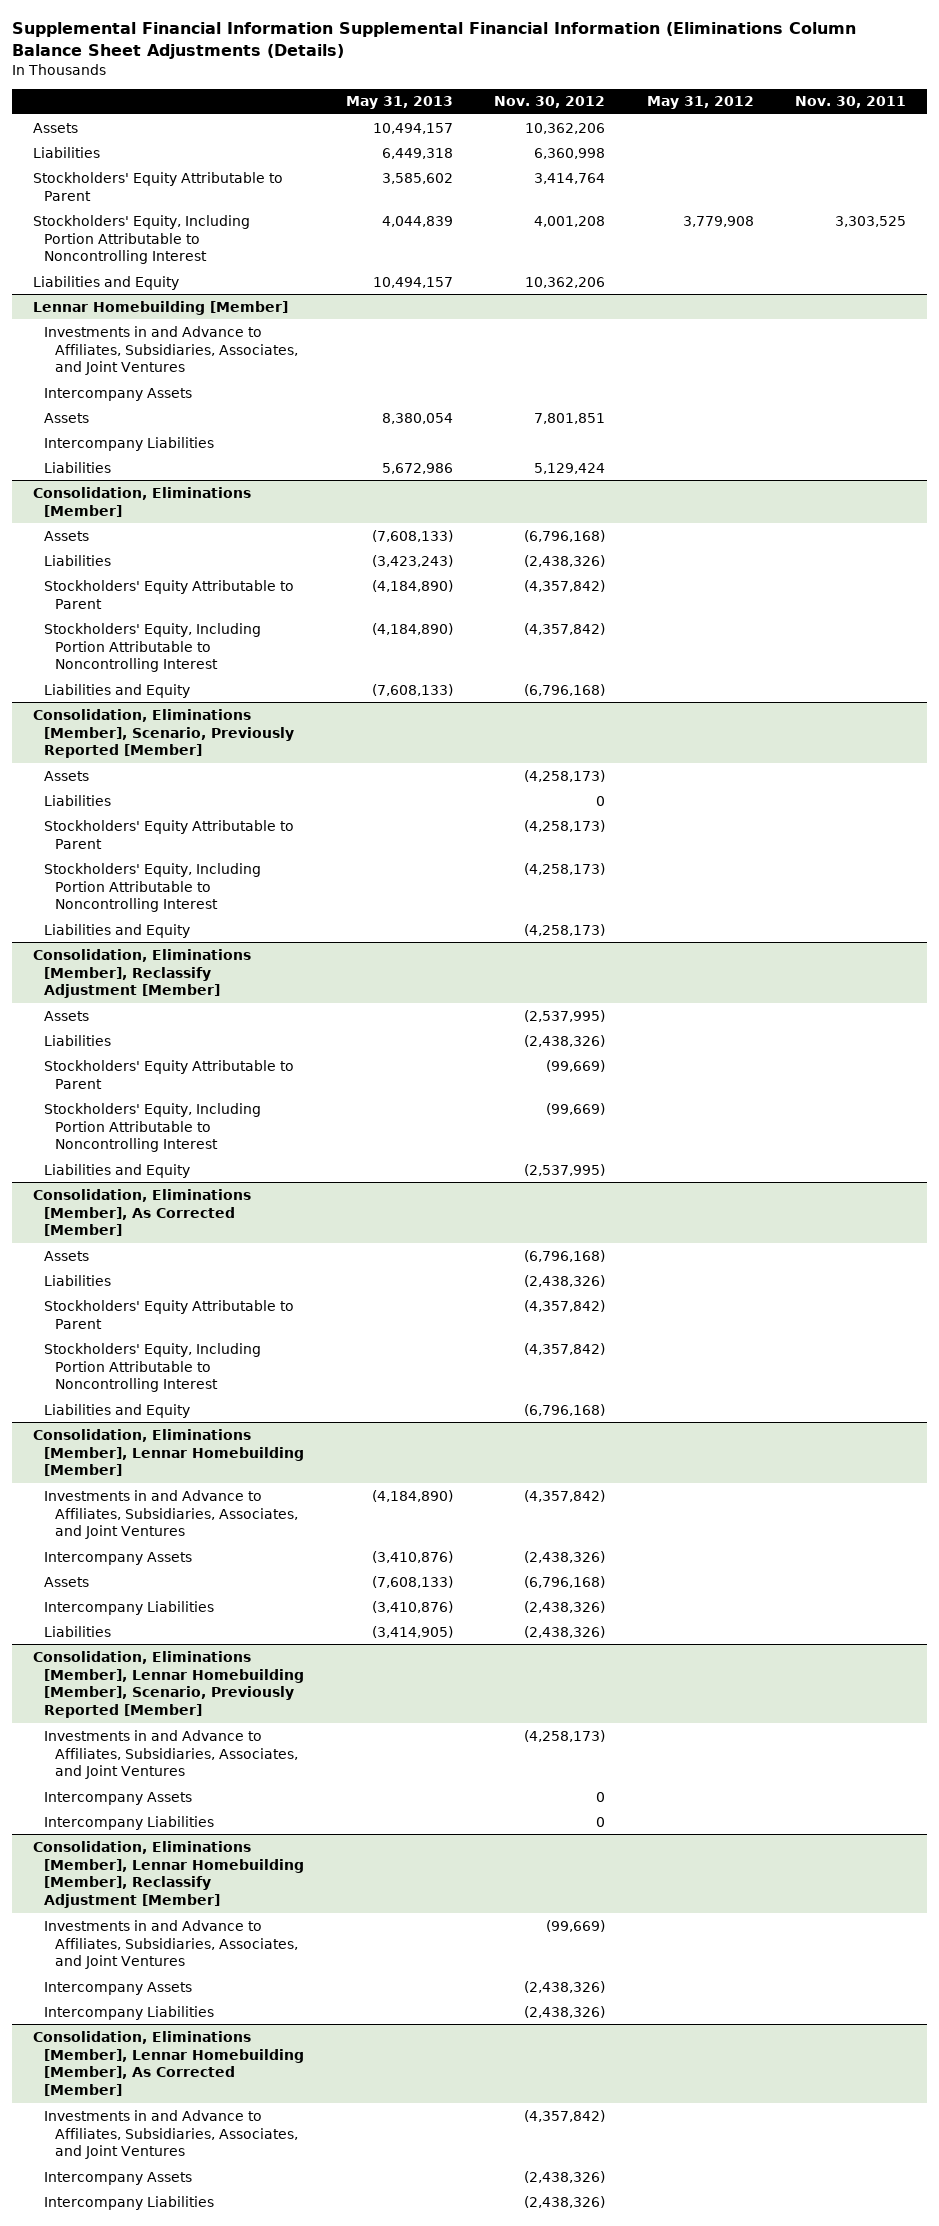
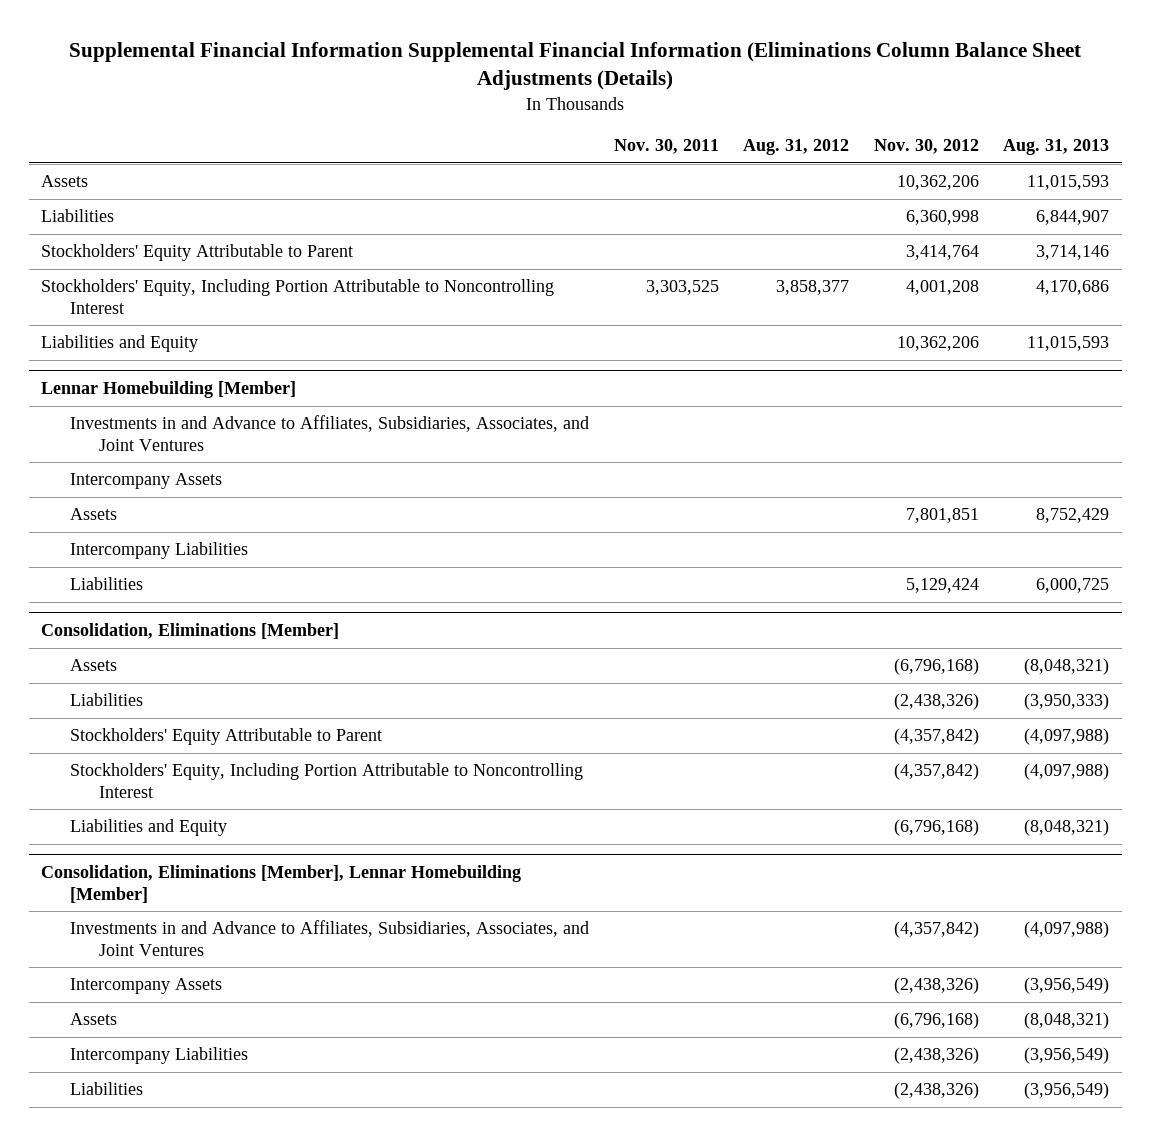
[345,96,453,110] May 31, 2013 -> none
[646,96,754,110] May 31, 2012 -> none
none -> [743,139,850,156] Aug. 31, 2012
none -> [1003,139,1110,156] Aug. 31, 2013
[33,708,295,759] Consolidation, Eliminations [Member], Scenario, Previously Reported [Member] -> none
[44,770,90,781] Assets -> none
[44,794,112,806] Liabilities -> none
[44,819,295,849] Stockholders' Equity Attributable to Parent -> none
[44,862,262,913] Stockholders' Equity, Including Portion Attributable to Noncontrolling Interest -> none
[44,923,191,938] Liabilities and Equity -> none
[33,948,252,999] Consolidation, Eliminations [Member], Reclassify Adjustment [Member] -> none
[44,1010,90,1021] Assets -> none
[44,1034,112,1046] Liabilities -> none
[44,1059,295,1089] Stockholders' Equity Attributable to Parent -> none
[44,1102,262,1153] Stockholders' Equity, Including Portion Attributable to Noncontrolling Interest -> none
[44,1163,191,1178] Liabilities and Equity -> none
[33,1188,252,1237] Consolidation, Eliminations [Member], As Corrected [Member] -> none
[44,1250,90,1261] Assets -> none
[44,1274,112,1286] Liabilities -> none
[44,1299,295,1329] Stockholders' Equity Attributable to Parent -> none
[44,1342,262,1393] Stockholders' Equity, Including Portion Attributable to Noncontrolling Interest -> none
[44,1403,191,1418] Liabilities and Equity -> none
[33,1650,305,1719] Consolidation, Eliminations [Member], Lennar Homebuilding [Member], Scenario, Previously Reported [Member] -> none
[44,1729,299,1780] Investments in and Advance to Affiliates, Subsidiaries, Associates, and Joint Ventures -> none
[44,1791,193,1805] Intercompany Assets -> none
[44,1815,215,1830] Intercompany Liabilities -> none
[33,1840,305,1909] Consolidation, Eliminations [Member], Lennar Homebuilding [Member], Reclassify Adjustment [Member] -> none
[44,1919,299,1970] Investments in and Advance to Affiliates, Subsidiaries, Associates, and Joint Ventures -> none
[44,1981,193,1995] Intercompany Assets -> none
[44,2005,215,2020] Intercompany Liabilities -> none
[33,2030,305,2097] Consolidation, Eliminations [Member], Lennar Homebuilding [Member], As Corrected [Member] -> none
[44,2109,299,2160] Investments in and Advance to Affiliates, Subsidiaries, Associates, and Joint Ventures -> none
[44,2171,193,2185] Intercompany Assets -> none
[44,2195,215,2210] Intercompany Liabilities -> none

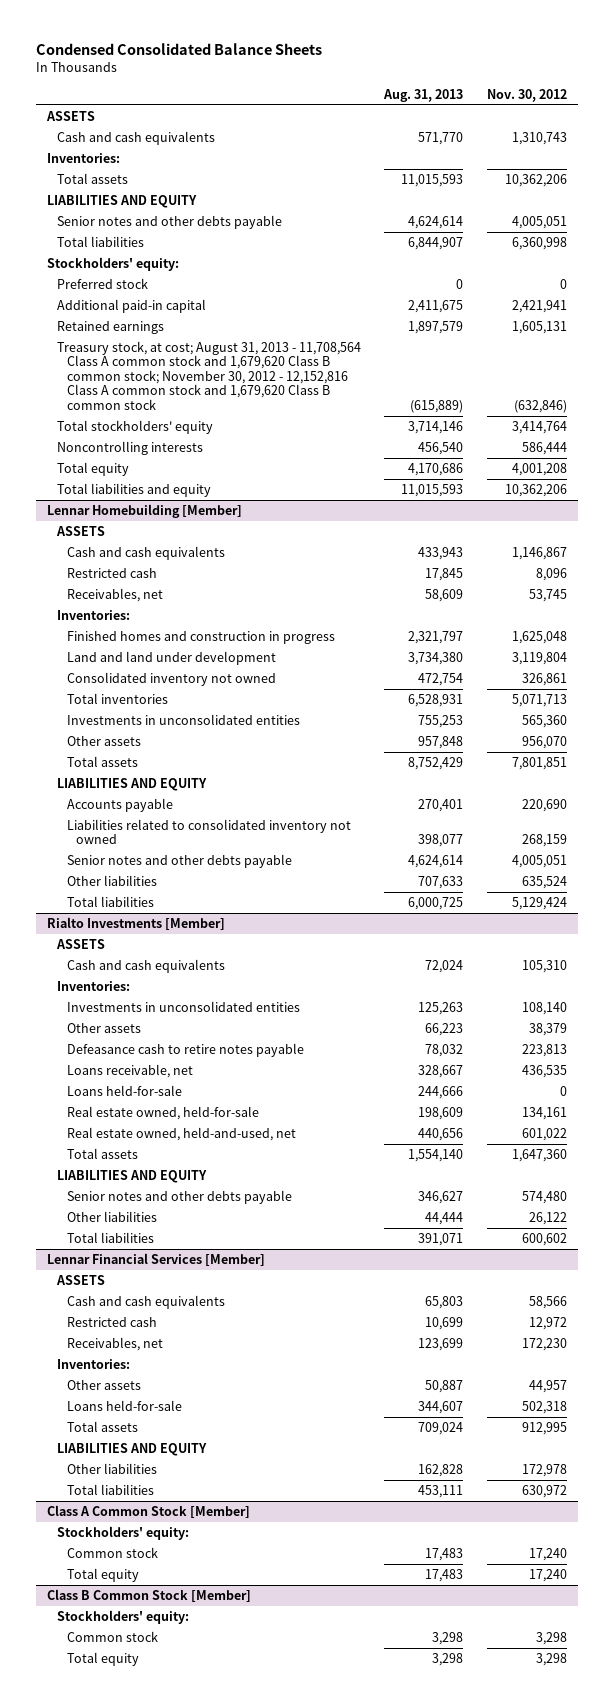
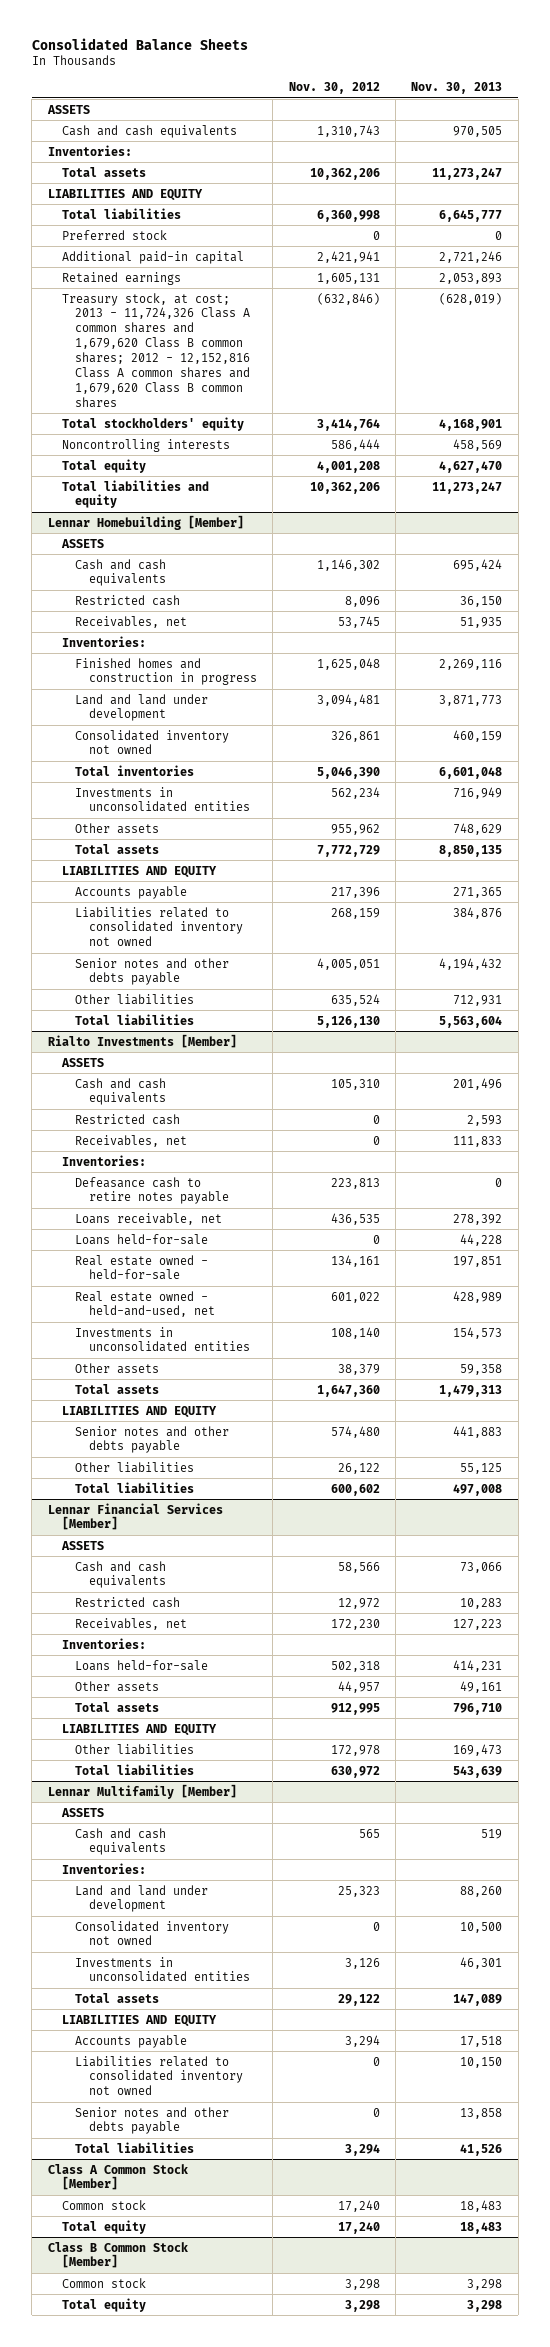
[35,42,322,55] Condensed Consolidated Balance Sheets -> [31,37,248,50] Consolidated Balance Sheets
[383,89,464,103] Aug. 31, 2013 -> none
none -> [411,82,503,95] Nov. 30, 2013
[56,214,282,229] Senior notes and other debts payable -> none
[47,256,180,271] Stockholders' equity: -> none
[56,340,361,410] Treasury stock, at cost; August 31, 2013 - 11,708,564 Class A common stock and 1,679,620 Class B common stock; November 30, 2012 - 12,152,816 Class A common stock and 1,679,620 Class B common stock -> [61,292,251,408] Treasury stock, at cost; 2013 - 11,724,326 Class A common shares and 1,679,620 Class B common shares; 2012 - 12,152,816 Class A common shares and 1,679,620 Class B common shares
[511,546,567,560] 1,146,867 -> [316,558,380,571] 1,146,302
[511,651,567,665] 3,119,804 -> [316,693,380,706] 3,094,481
[511,693,567,707] 5,071,713 -> [316,766,380,779] 5,046,390
[521,714,567,728] 565,360 -> [330,786,380,799] 562,234
[521,735,567,749] 956,070 -> [330,823,380,835] 955,962
[511,756,567,770] 7,801,851 -> [316,844,380,857] 7,772,729
[521,798,567,812] 220,690 -> [330,886,380,898] 217,396
[511,896,567,910] 5,129,424 -> [316,1015,380,1028] 5,126,130
none -> [75,1113,181,1125] Restricted cash
none -> [75,1134,188,1147] Receivables, net
[66,1105,259,1120] Real estate owned, held-for-sale -> [75,1254,209,1281] Real estate owned - held-for-sale
[66,1126,296,1141] Real estate owned, held-and-used, net -> [75,1290,216,1318] Real estate owned - held-and-used, net
[66,1000,300,1012] Investments in unconsolidated entities -> [75,1326,251,1353] Investments in unconsolidated entities
[66,1022,141,1033] Other assets -> [75,1362,160,1374] Other assets
[66,1379,141,1390] Other assets -> [75,1680,160,1692] Other assets
none -> [47,1783,237,1799] Lennar Multifamily [Member]
none -> [60,1807,104,1817] ASSETS
none -> [75,1827,167,1856] Cash and cash equivalents
none -> [61,1862,146,1874] Inventories:
none -> [75,1884,209,1913] Land and land under development
none -> [75,1920,230,1946] Consolidated inventory not owned
none -> [75,1956,251,1983] Investments in unconsolidated entities
none -> [75,1992,160,2003] Total assets
none -> [61,2014,217,2027] LIABILITIES AND EQUITY
none -> [75,2034,188,2048] Accounts payable
none -> [75,2055,244,2096] Liabilities related to consolidated inventory not owned
none -> [75,2106,230,2135] Senior notes and other debts payable
none -> [75,2141,195,2153] Total liabilities
[56,1525,189,1540] Stockholders' equity: -> none
[56,1609,189,1624] Stockholders' equity: -> none

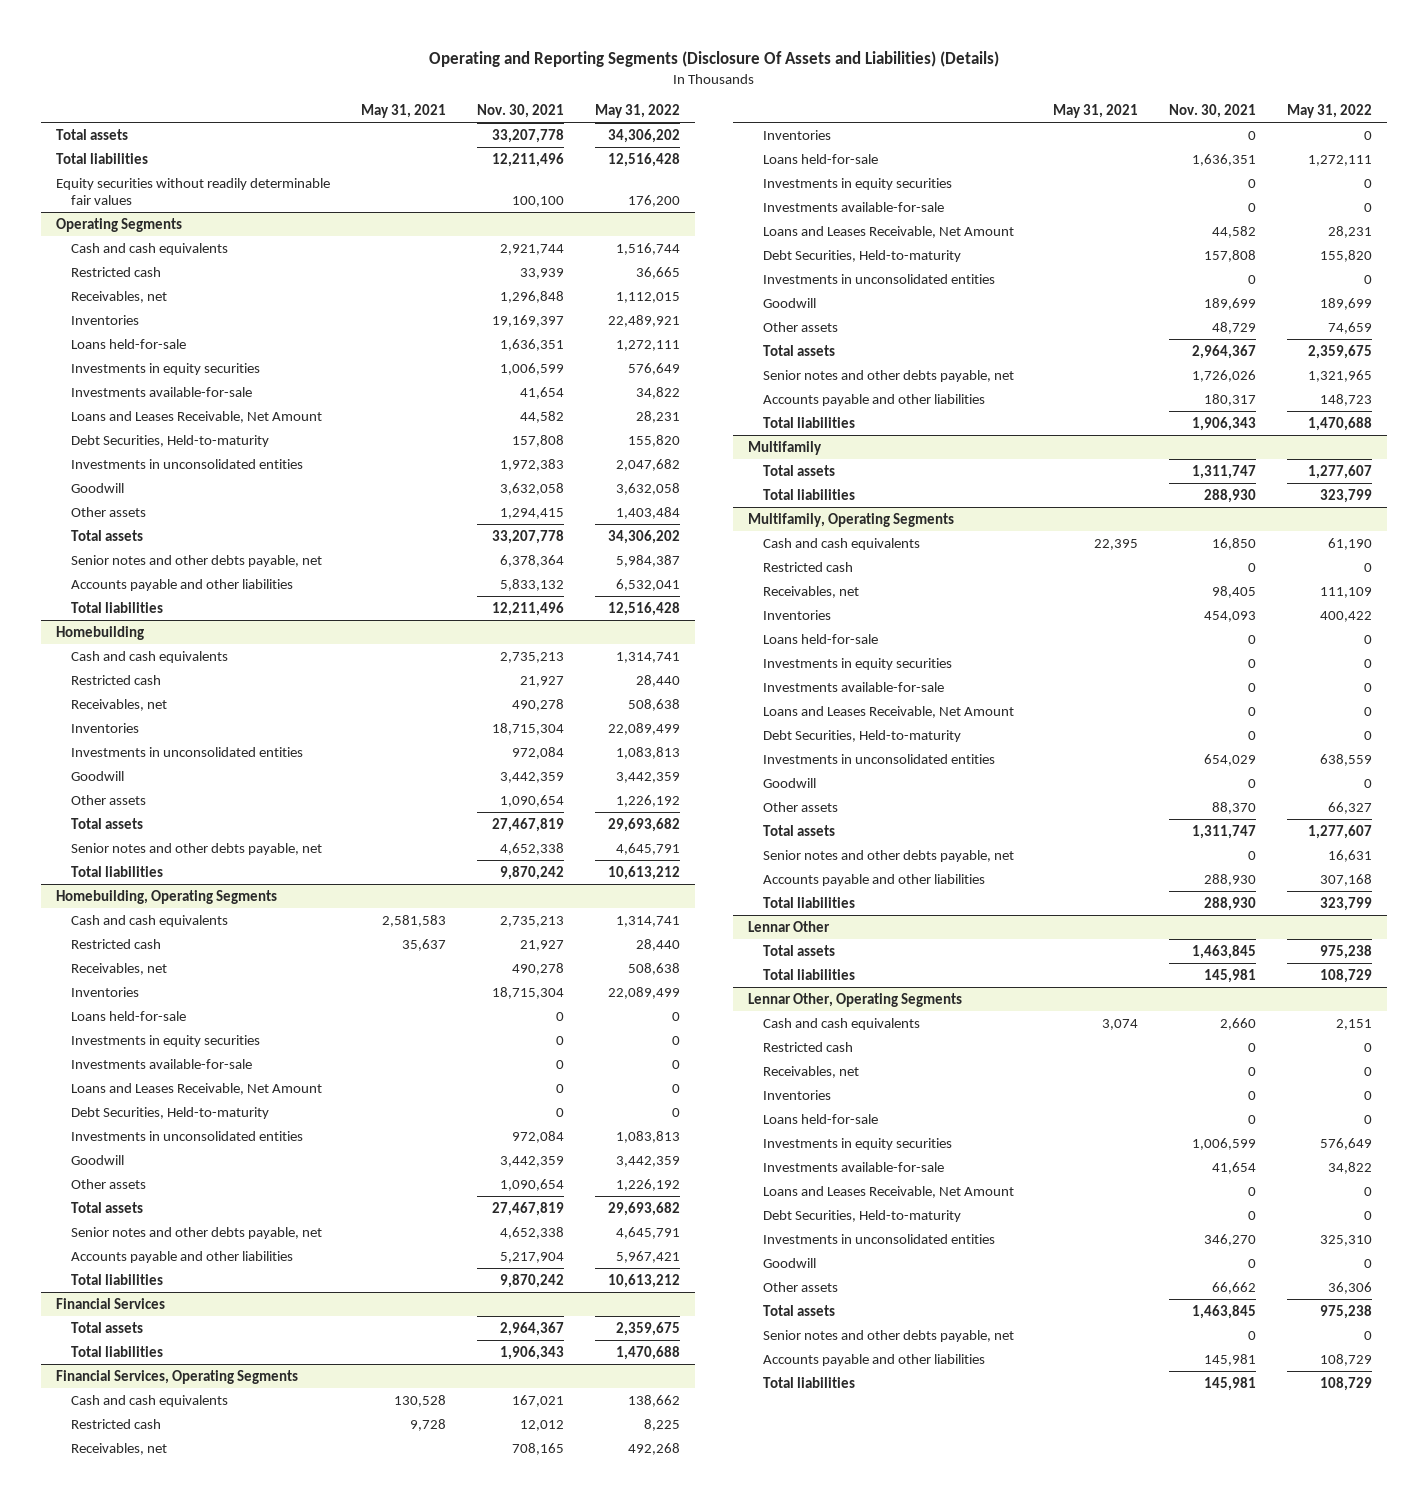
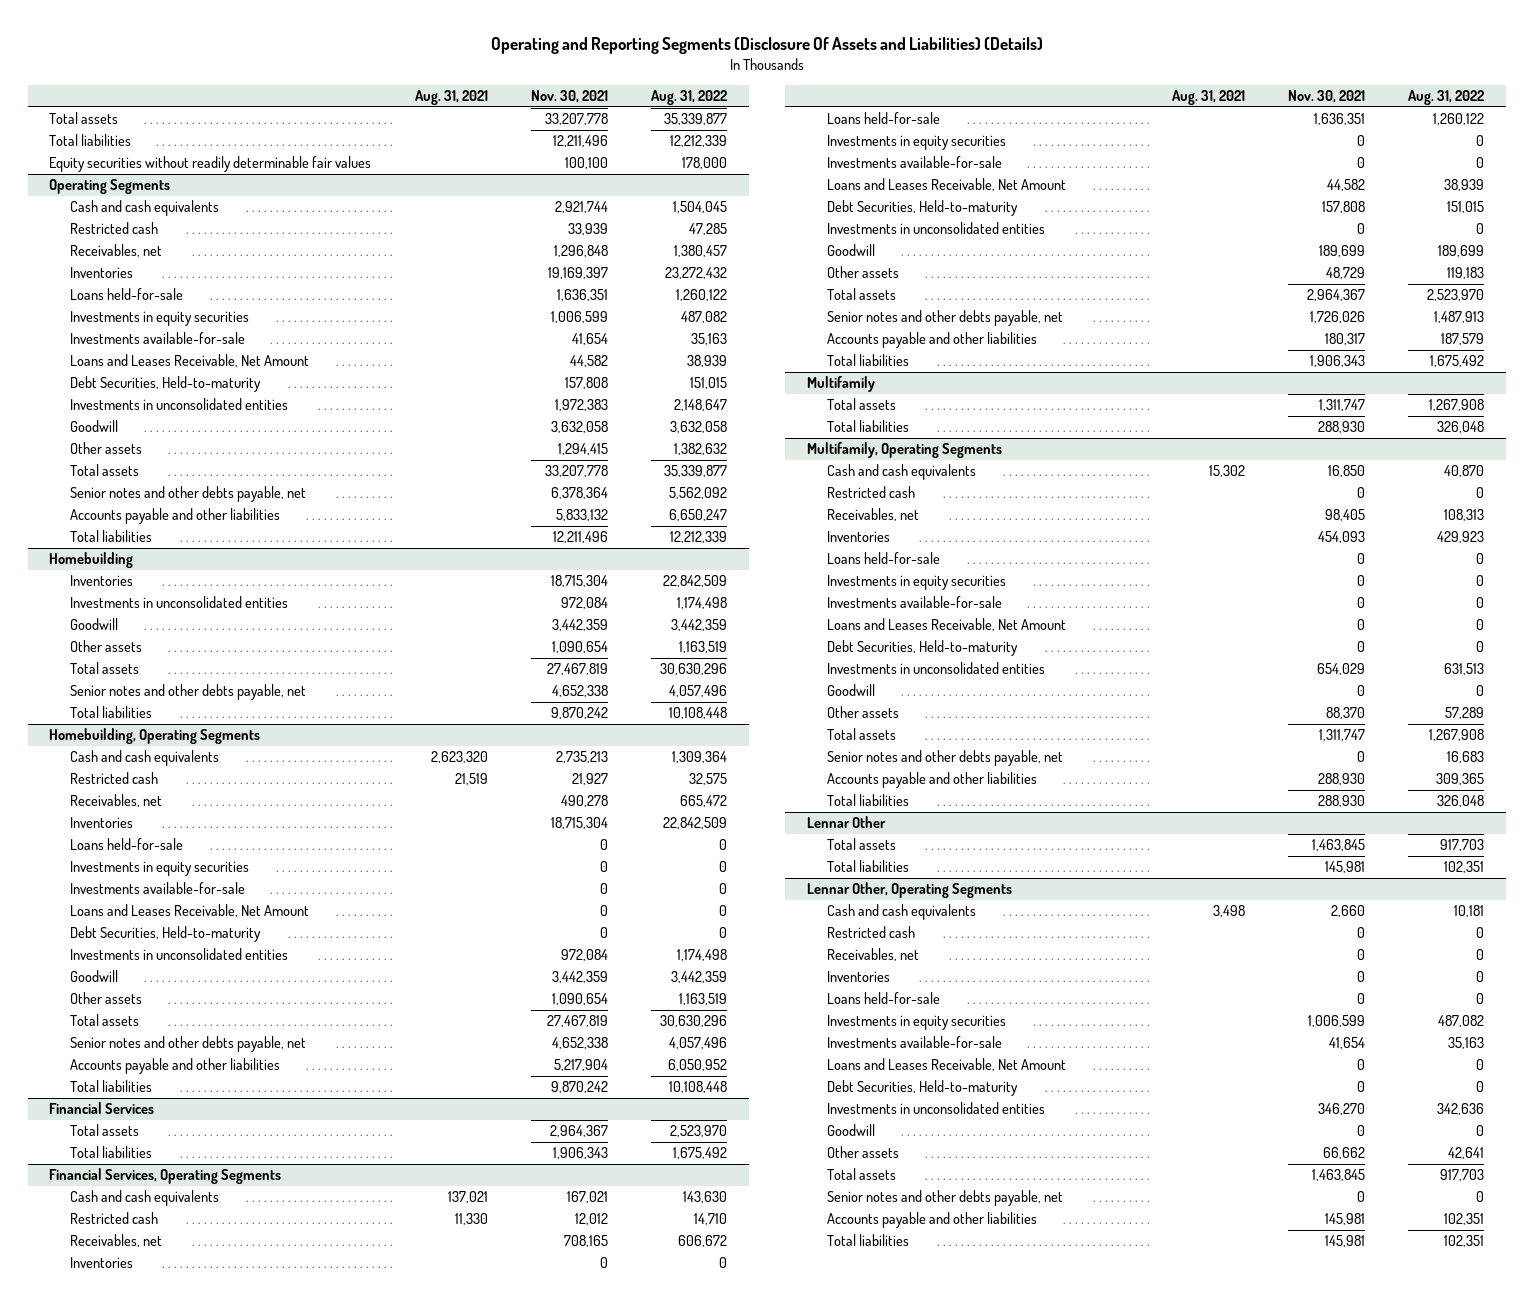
[361,104,447,119] May 31, 2021 -> none
[594,104,680,119] May 31, 2022 -> none
none -> [414,90,488,106] Aug. 31, 2021
none -> [651,90,728,106] Aug. 31, 2022
[71,650,229,663] Cash and cash equivalents -> none
[71,674,162,685] Restricted cash -> none
[71,698,168,711] Receivables, net -> none

